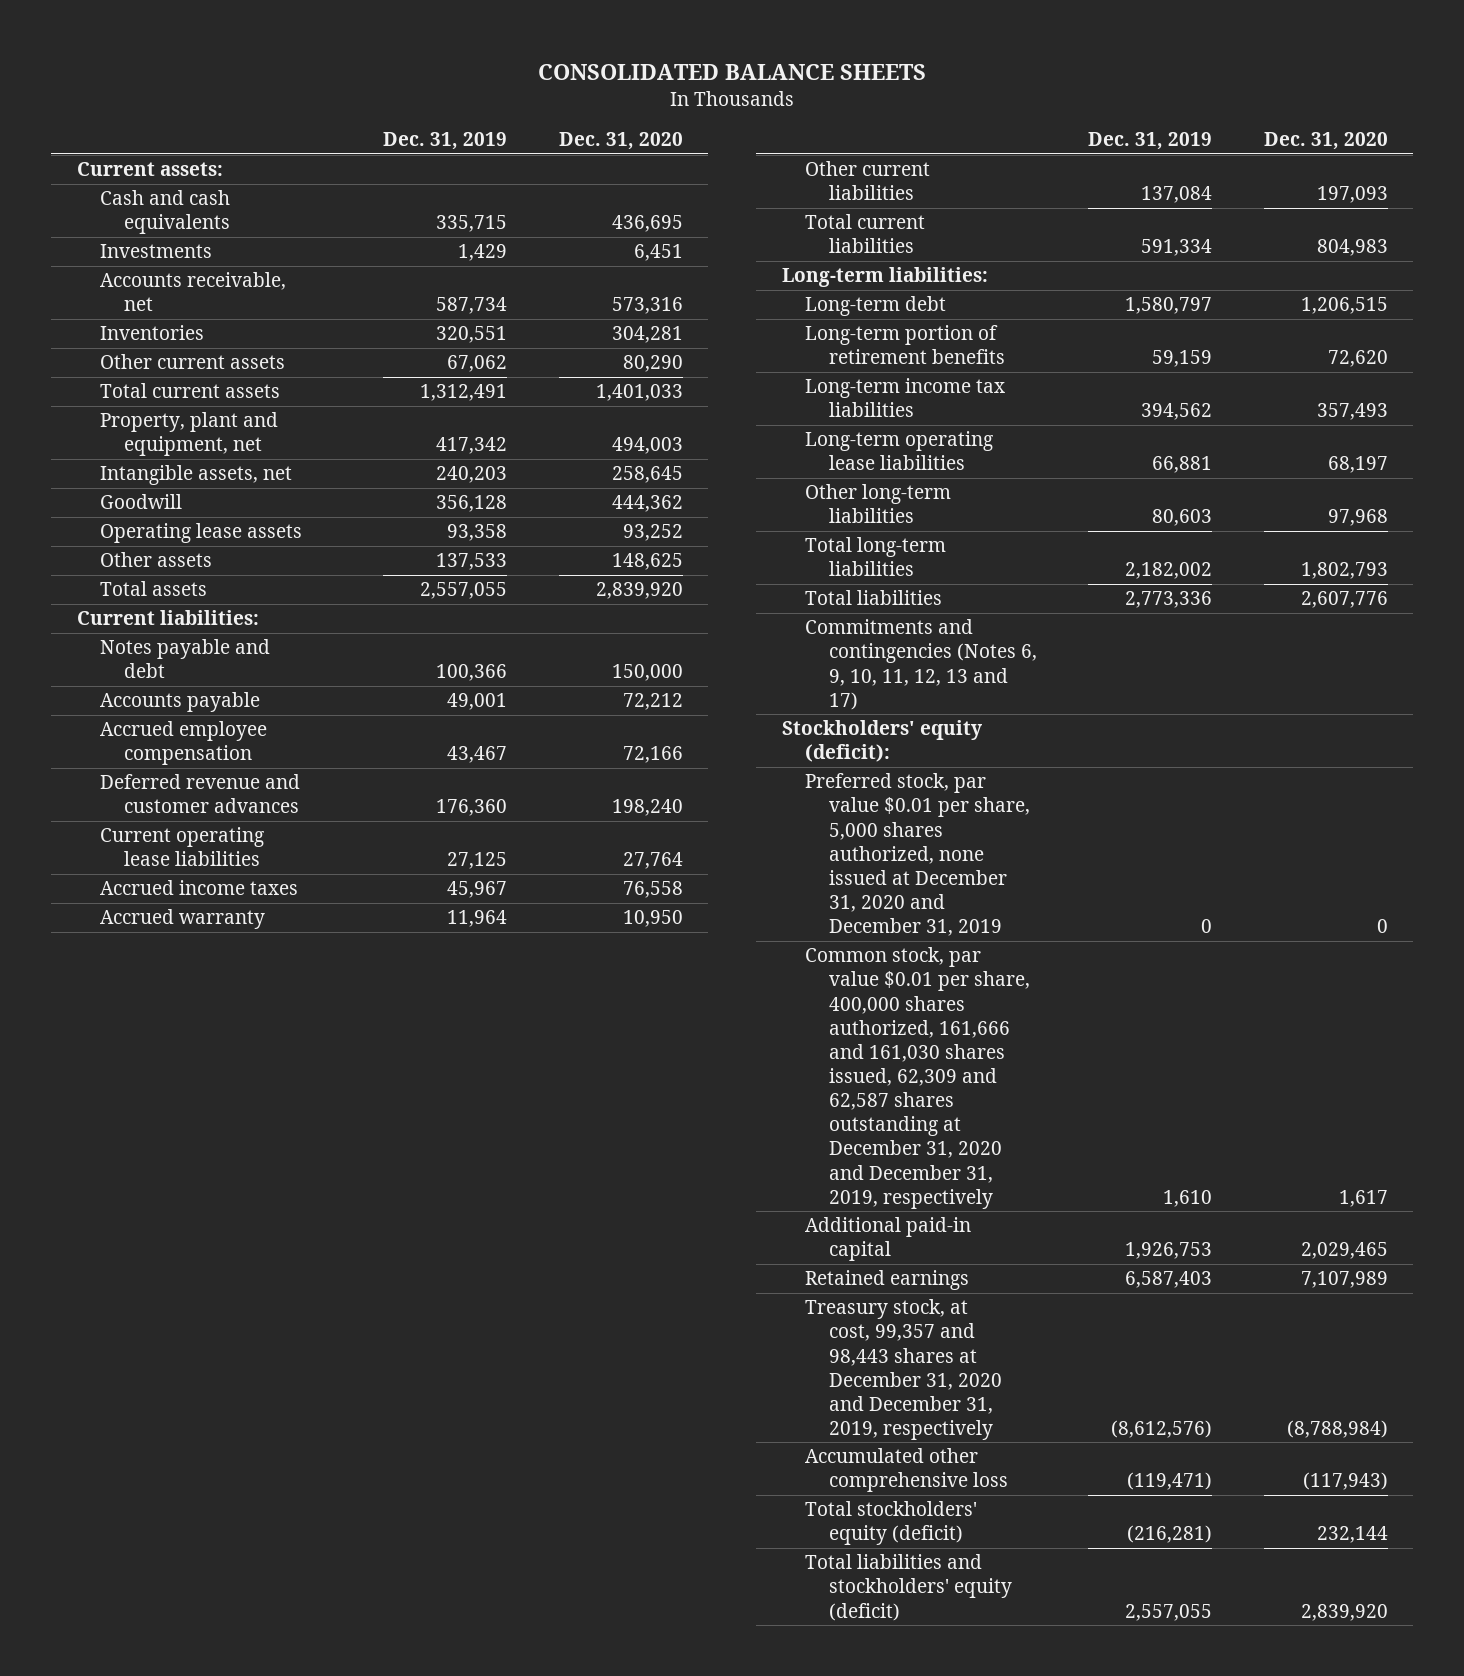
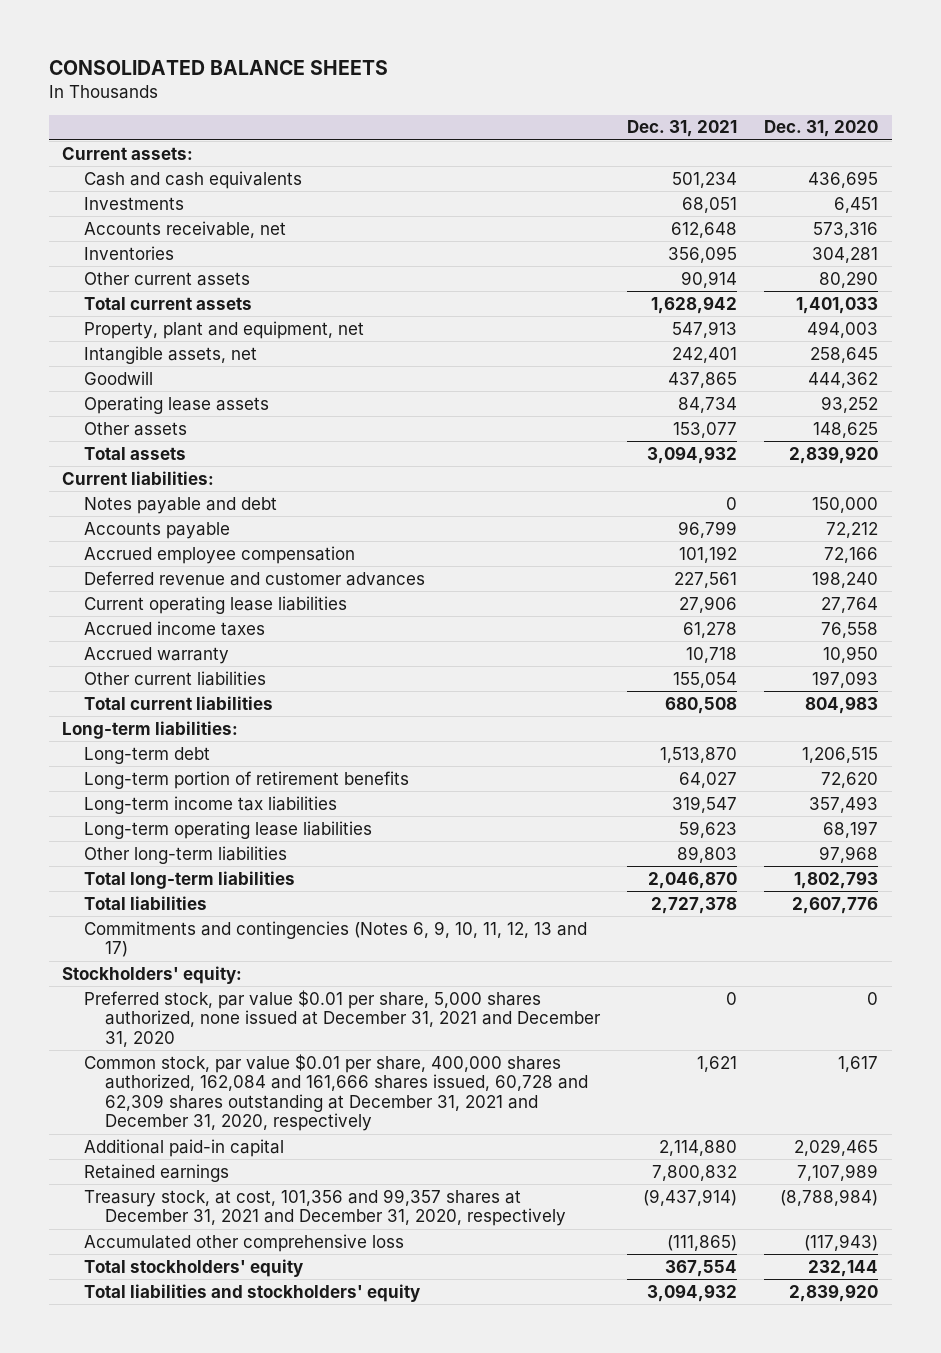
[383,132,508,151] Dec. 31, 2019 -> none
none -> [627,120,738,138] Dec. 31, 2021
[781,720,982,763] Stockholders' equity (deficit): -> [62,965,243,984] Stockholders' equity:
[805,773,1030,937] Preferred stock, par value $0.01 per share, 5,000 shares authorized, none issued at December 31, 2020 and December 31, 2019 -> [83,989,602,1047] Preferred stock, par value $0.01 per share, 5,000 shares authorized, none issued at December 31, 2021 and December 31, 2020
[805,947,1030,1209] Common stock, par value $0.01 per share, 400,000 shares authorized, 161,666 and 161,030 shares issued, 62,309 and 62,587 shares outstanding at December 31, 2020 and December 31, 2019, respectively -> [83,1053,589,1132] Common stock, par value $0.01 per share, 400,000 shares authorized, 162,084 and 161,666 shares issued, 60,728 and 62,309 shares outstanding at December 31, 2021 and December 31, 2020, respectively
[805,1299,1002,1440] Treasury stock, at cost, 99,357 and 98,443 shares at December 31, 2020 and December 31, 2019, respectively -> [83,1188,567,1227] Treasury stock, at cost, 101,356 and 99,357 shares at December 31, 2021 and December 31, 2020, respectively
[805,1501,978,1546] Total stockholders' equity (deficit) -> [83,1258,303,1277] Total stockholders' equity
[805,1554,1012,1621] Total liabilities and stockholders' equity (deficit) -> [83,1283,420,1302] Total liabilities and stockholders' equity

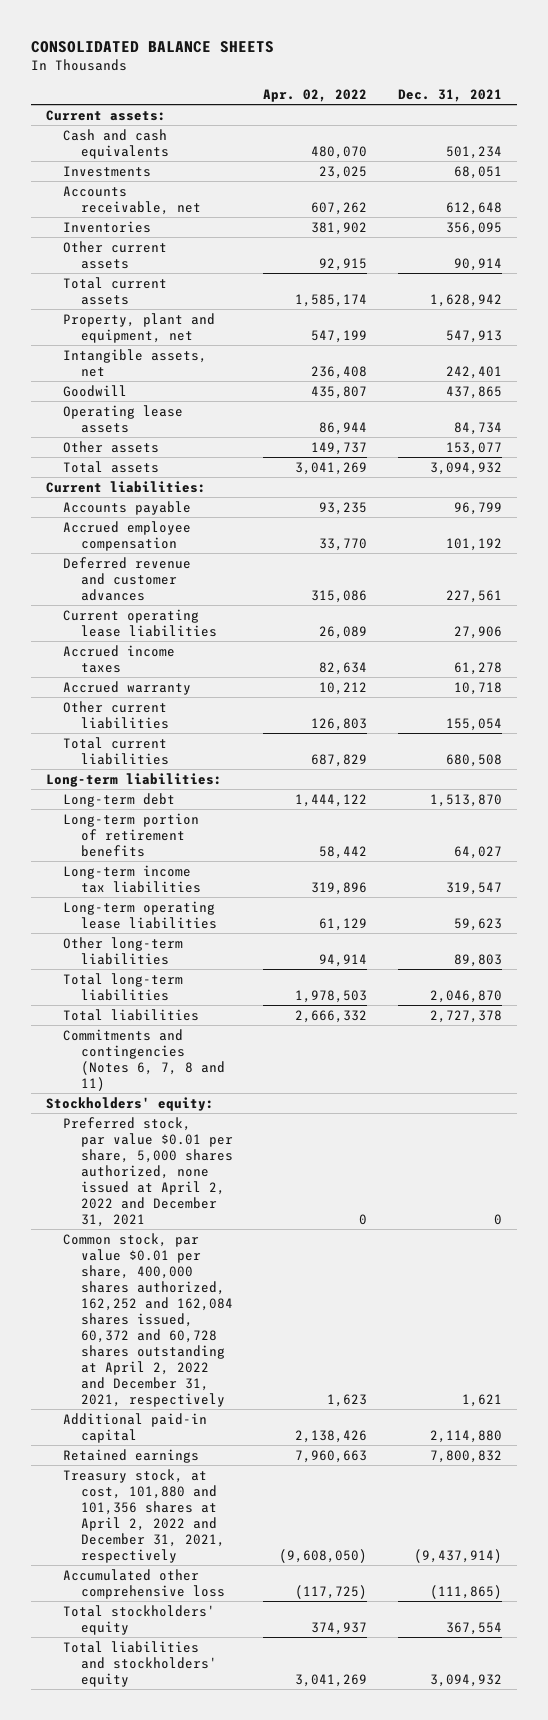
[764,120,879,138] Dec. 31, 2020 -> none
none -> [263,88,368,102] Apr. 02, 2022
[83,496,277,514] Notes payable and debt -> none
[83,920,587,958] Commitments and contingencies (Notes 6, 9, 10, 11, 12, 13 and 17) -> [63,1028,225,1091] Commitments and contingencies (Notes 6, 7, 8 and 11)
[83,989,602,1047] Preferred stock, par value $0.01 per share, 5,000 shares authorized, none issued at December 31, 2021 and December 31, 2020 -> [63,1116,233,1227] Preferred stock, par value $0.01 per share, 5,000 shares authorized, none issued at April 2, 2022 and December 31, 2021
[83,1053,589,1132] Common stock, par value $0.01 per share, 400,000 shares authorized, 162,084 and 161,666 shares issued, 60,728 and 62,309 shares outstanding at December 31, 2021 and December 31, 2020, respectively -> [63,1232,233,1407] Common stock, par value $0.01 per share, 400,000 shares authorized, 162,252 and 162,084 shares issued, 60,372 and 60,728 shares outstanding at April 2, 2022 and December 31, 2021, respectively
[83,1188,567,1227] Treasury stock, at cost, 101,356 and 99,357 shares at December 31, 2021 and December 31, 2020, respectively -> [63,1468,225,1563] Treasury stock, at cost, 101,880 and 101,356 shares at April 2, 2022 and December 31, 2021, respectively

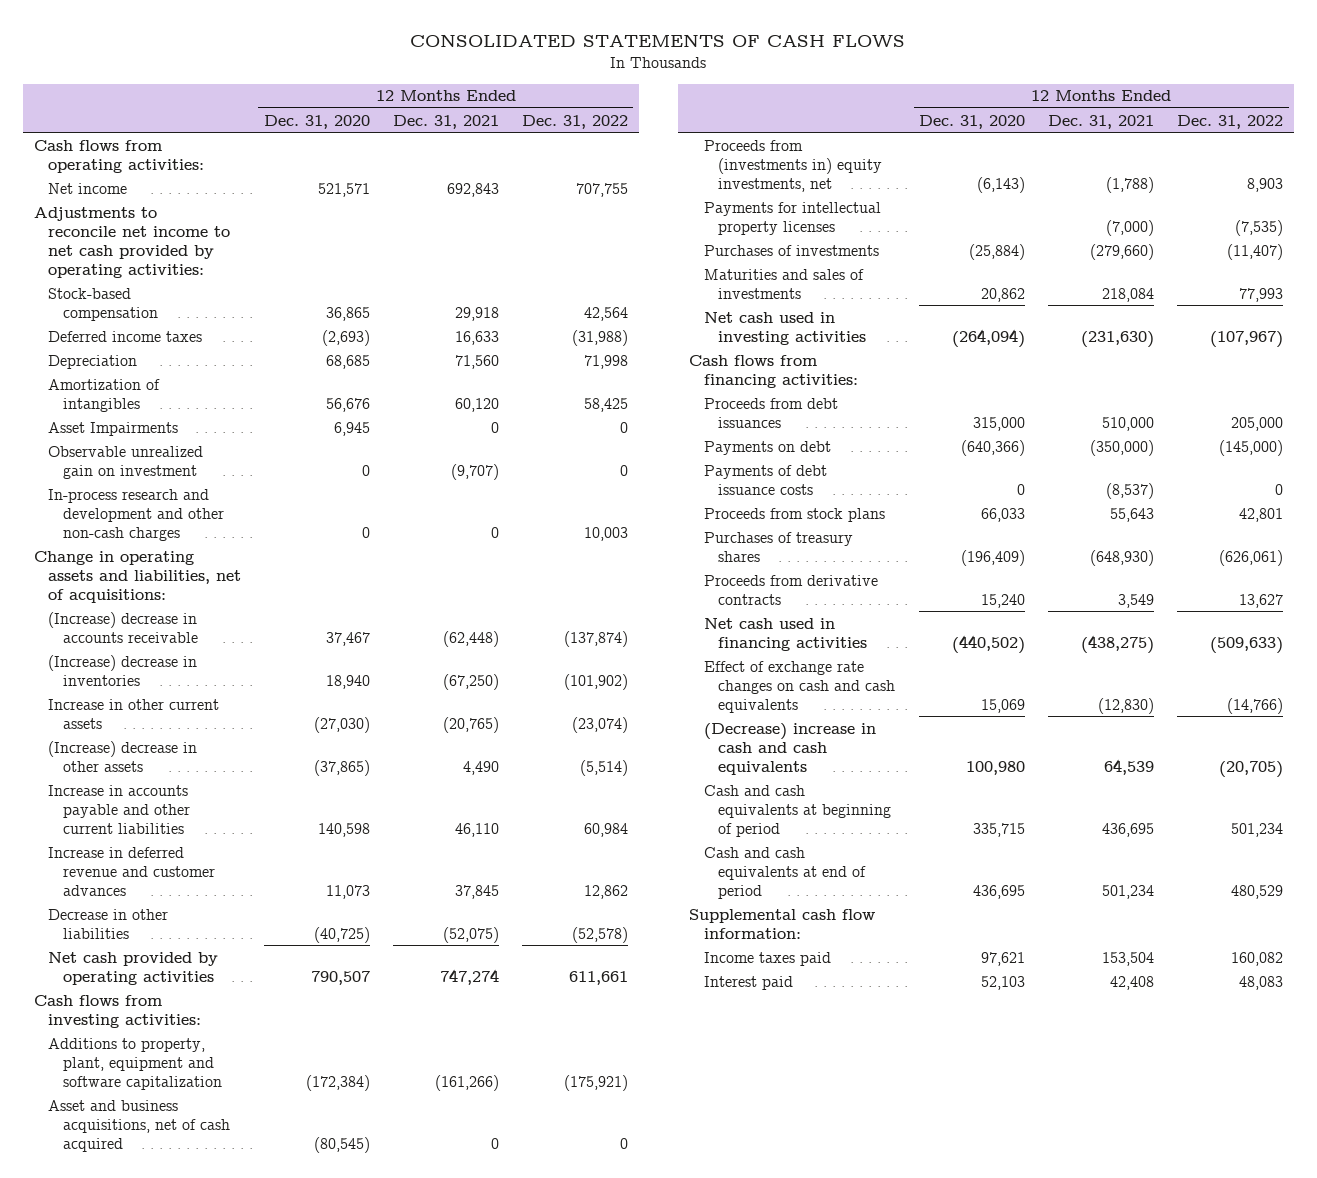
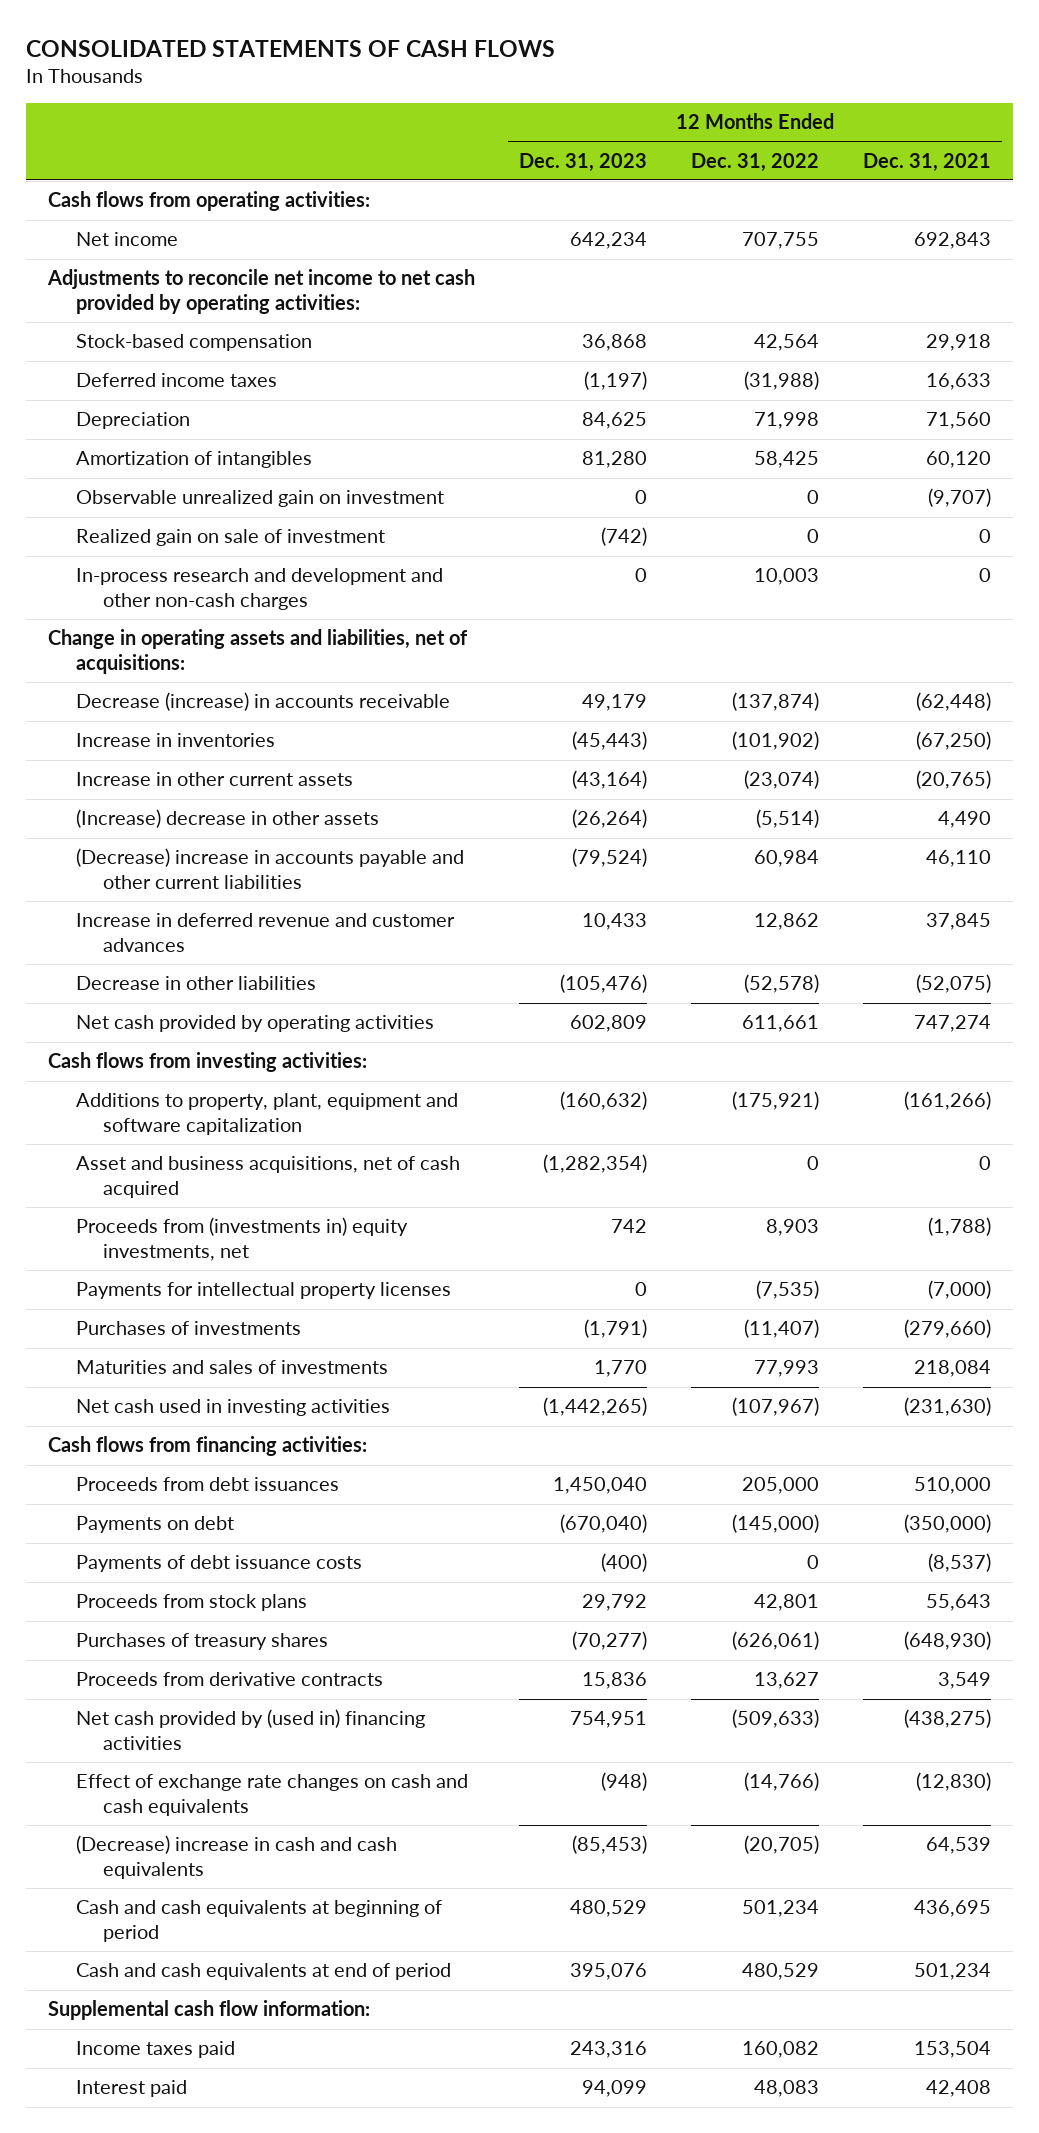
[264,114,371,129] Dec. 31, 2020 -> none
none -> [519,152,648,172] Dec. 31, 2023
[48,421,179,436] Asset Impairments -> none
none -> [75,529,385,547] Realized gain on sale of investment
[48,611,198,643] (Increase) decrease in accounts receivable -> [75,692,450,712] Decrease (increase) in accounts receivable
[48,654,198,686] (Increase) decrease in inventories -> [75,733,275,748] Increase in inventories
[48,784,190,834] Increase in accounts payable and other current liabilities -> [75,848,464,889] (Decrease) increase in accounts payable and other current liabilities
[703,617,868,651] Net cash used in financing activities -> [75,1709,425,1750] Net cash provided by (used in) financing activities

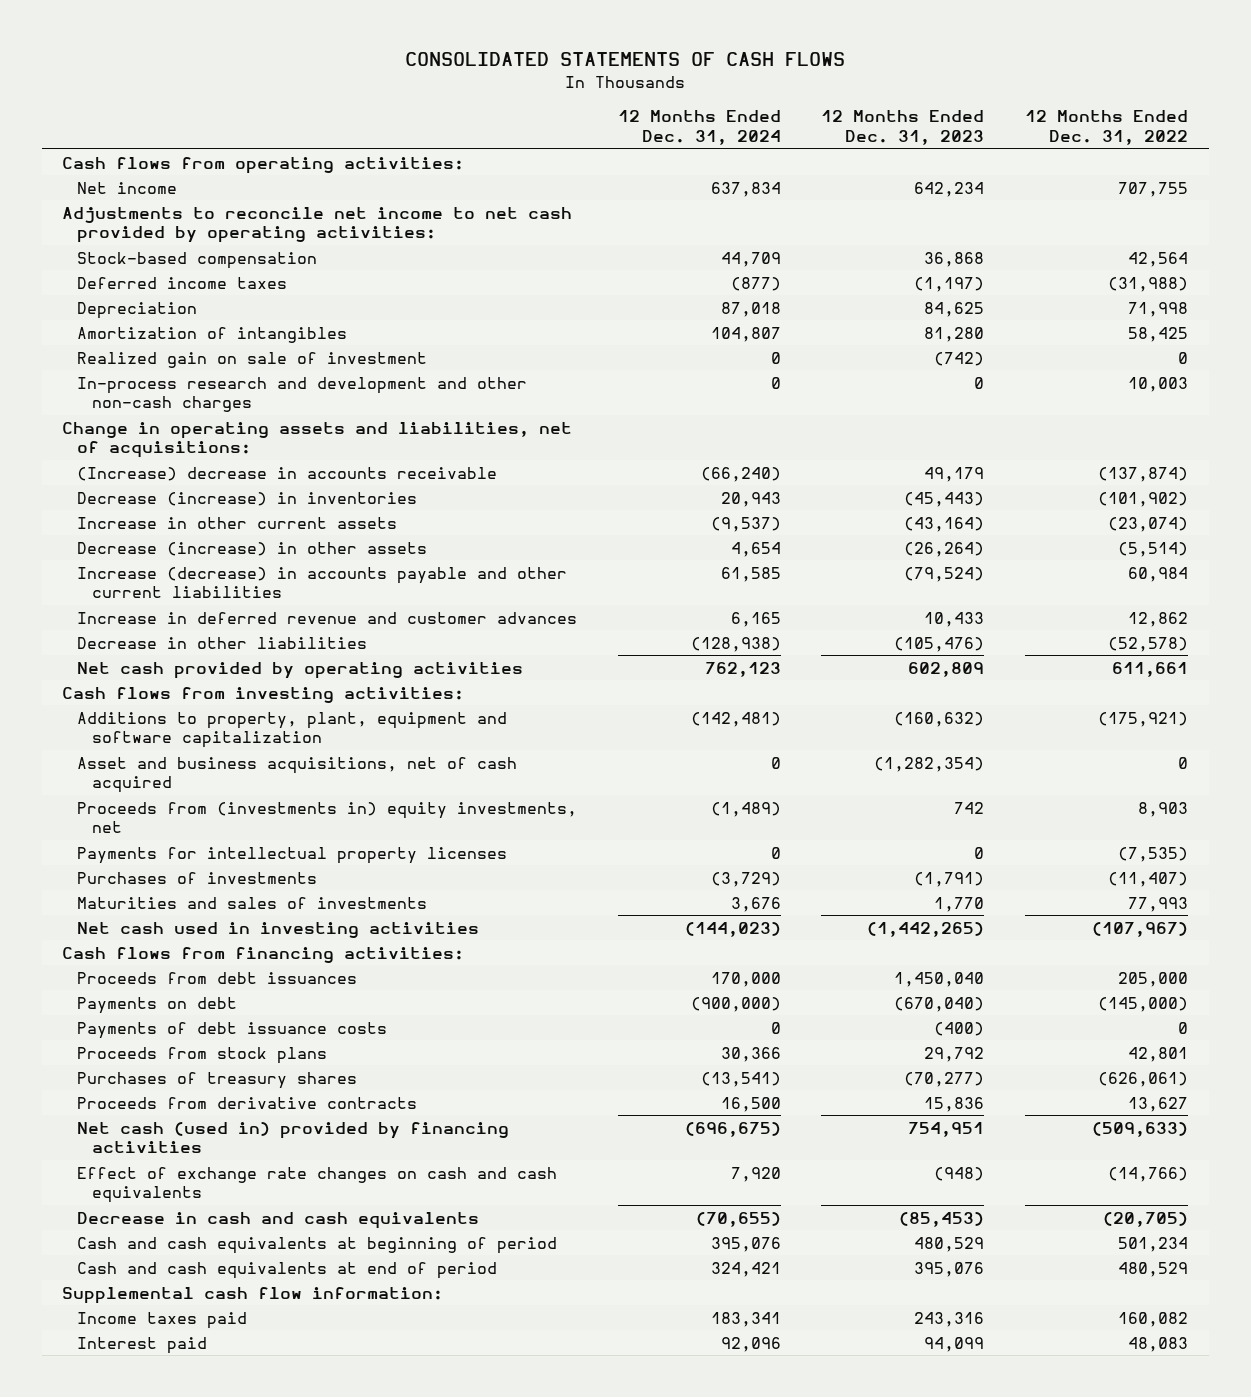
[863,152,992,172] Dec. 31, 2021 -> none
none -> [617,110,781,145] 12 Months Ended Dec. 31, 2024
[75,490,444,508] Observable unrealized gain on investment -> none
[75,692,450,712] Decrease (increase) in accounts receivable -> [76,466,497,481] (Increase) decrease in accounts receivable
[75,733,275,748] Increase in inventories -> [76,491,417,506] Decrease (increase) in inventories
[75,809,379,829] (Increase) decrease in other assets -> [76,541,427,556] Decrease (increase) in other assets
[75,848,464,889] (Decrease) increase in accounts payable and other current liabilities -> [76,566,567,599] Increase (decrease) in accounts payable and other current liabilities
[75,1709,425,1750] Net cash provided by (used in) financing activities -> [76,1121,509,1154] Net cash (used in) provided by financing activities
[75,1835,397,1879] (Decrease) increase in cash and cash equivalents -> [76,1211,479,1229] Decrease in cash and cash equivalents

